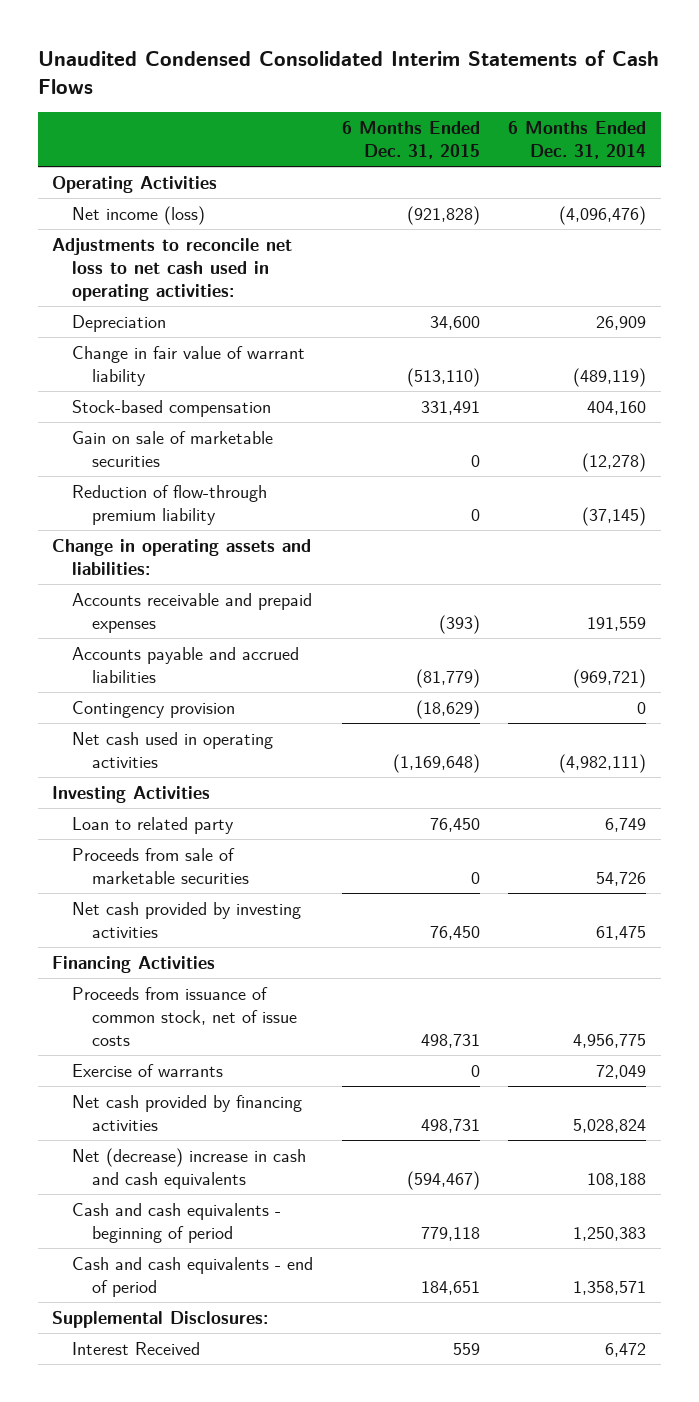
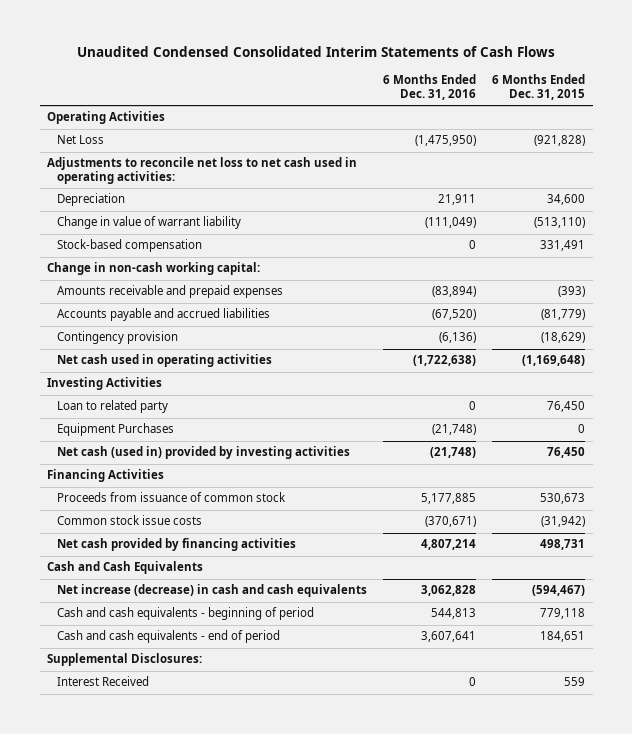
[508,121,647,159] 6 Months Ended Dec. 31, 2014 -> none
none -> [382,74,476,101] 6 Months Ended Dec. 31, 2016
[72,205,206,225] Net income (loss) -> [57,135,105,145] Net Loss
[72,345,306,386] Change in fair value of warrant liability -> [57,216,242,230] Change in value of warrant liability
[72,430,274,467] Gain on sale of marketable securities -> none
[72,484,268,525] Reduction of flow-through premium liability -> none
[52,538,312,575] Change in operating assets and liabilities: -> [47,262,261,276] Change in non-cash working capital:
[72,592,313,633] Accounts receivable and prepaid expenses -> [57,285,284,299] Amounts receivable and prepaid expenses
[72,847,249,884] Proceeds from sale of marketable securities -> none
none -> [57,423,175,437] Equipment Purchases
[72,901,302,938] Net cash provided by investing activities -> [57,446,351,460] Net cash (used in) provided by investing activities
[72,1063,224,1077] Exercise of warrants -> none
[72,986,297,1046] Proceeds from issuance of common stock, net of issue costs -> [57,492,287,503] Proceeds from issuance of common stock
[420,1033,480,1048] 498,731 -> [539,493,585,505] 530,673
none -> [57,515,203,526] Common stock issue costs
none -> [47,561,204,575] Cash and Cash Equivalents
[72,1147,307,1189] Net (decrease) increase in cash and cash equivalents -> [57,584,368,598] Net increase (decrease) in cash and cash equivalents

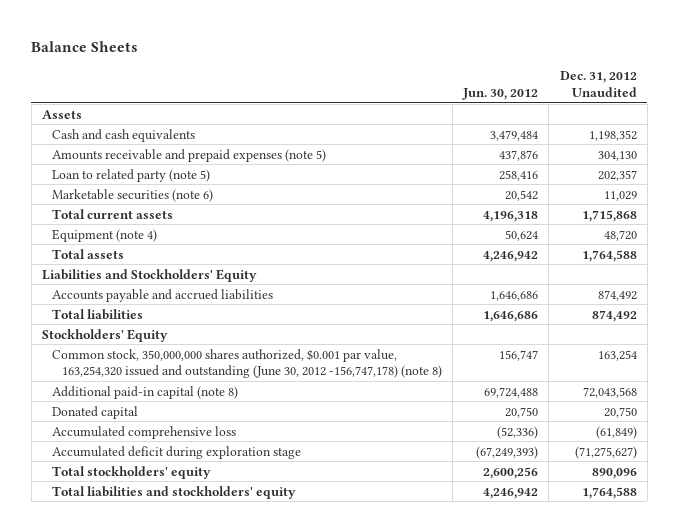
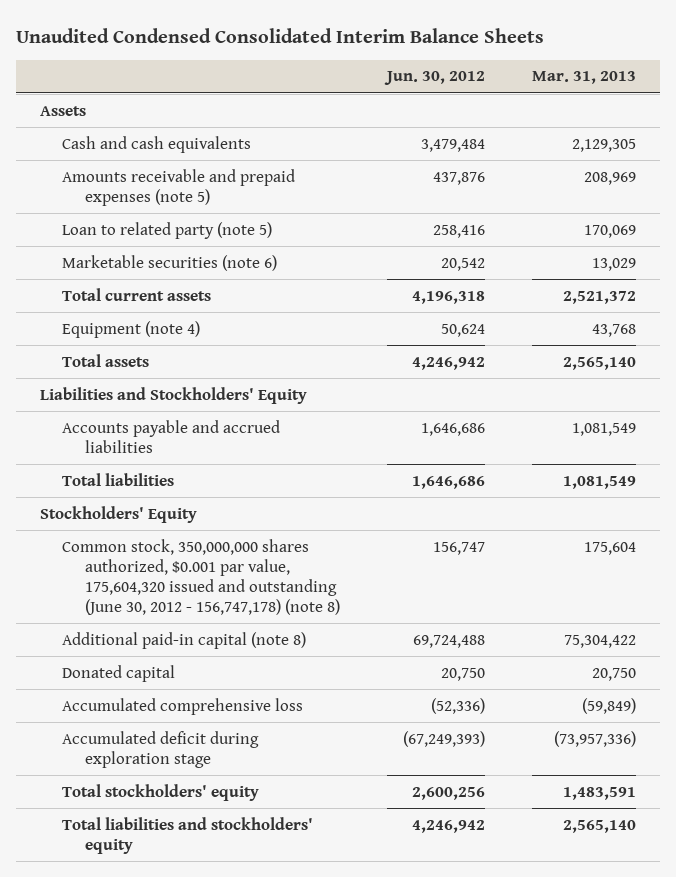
[31,41,139,53] Balance Sheets -> [16,27,545,43] Unaudited Condensed Consolidated Interim Balance Sheets
[559,71,637,98] Dec. 31, 2012 Unaudited -> none
none -> [532,71,637,85] Mar. 31, 2013
[51,348,442,379] Common stock, 350,000,000 shares authorized, $0.001 par value, 163,254,320 issued and outstanding (June 30, 2012 -156,747,178) (note 8) -> [62,538,341,615] Common stock, 350,000,000 shares authorized, $0.001 par value, 175,604,320 issued and outstanding (June 30, 2012 - 156,747,178) (note 8)

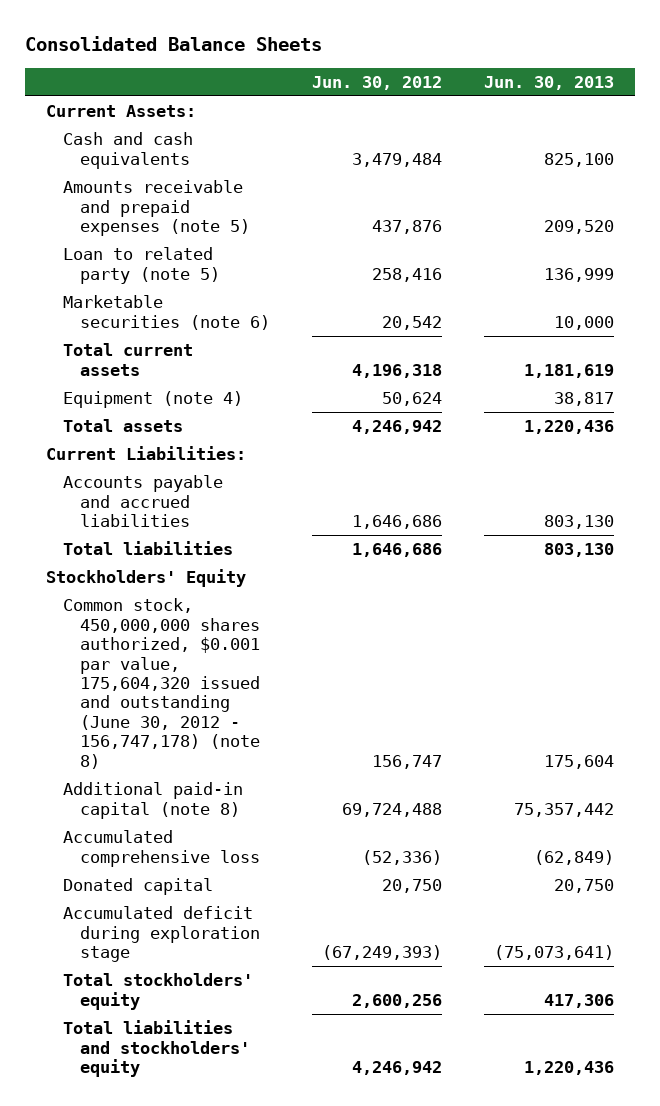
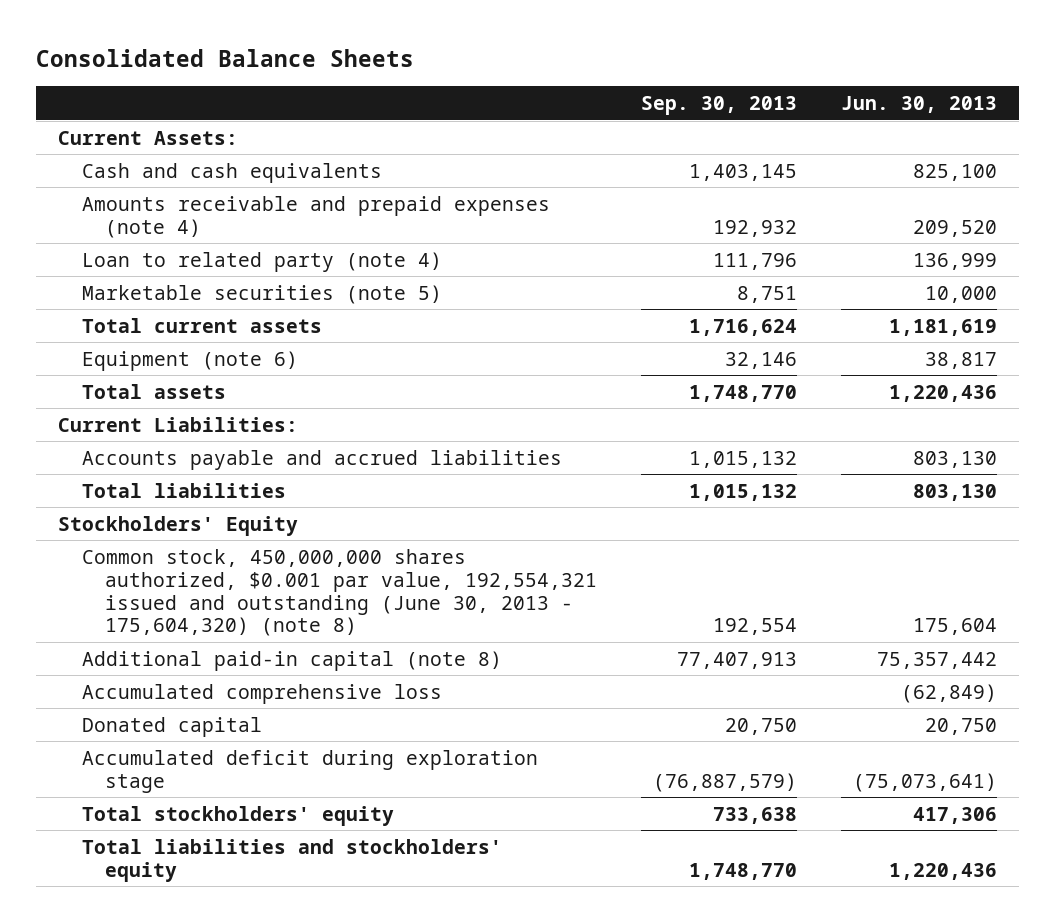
[312,75,443,90] Jun. 30, 2012 -> none
none -> [641,96,798,116] Sep. 30, 2013
[63,180,251,237] Amounts receivable and prepaid expenses (note 5) -> [81,195,550,238] Amounts receivable and prepaid expenses (note 4)
[63,247,221,284] Loan to related party (note 5) -> [81,251,442,272] Loan to related party (note 4)
[63,295,271,330] Marketable securities (note 6) -> [81,284,442,304] Marketable securities (note 5)
[63,391,244,409] Equipment (note 4) -> [81,350,298,371] Equipment (note 6)
[63,598,261,769] Common stock, 450,000,000 shares authorized, $0.001 par value, 175,604,320 issued and outstanding (June 30, 2012 - 156,747,178) (note 8) -> [81,548,597,637] Common stock, 450,000,000 shares authorized, $0.001 par value, 192,554,321 issued and outstanding (June 30, 2013 - 175,604,320) (note 8)

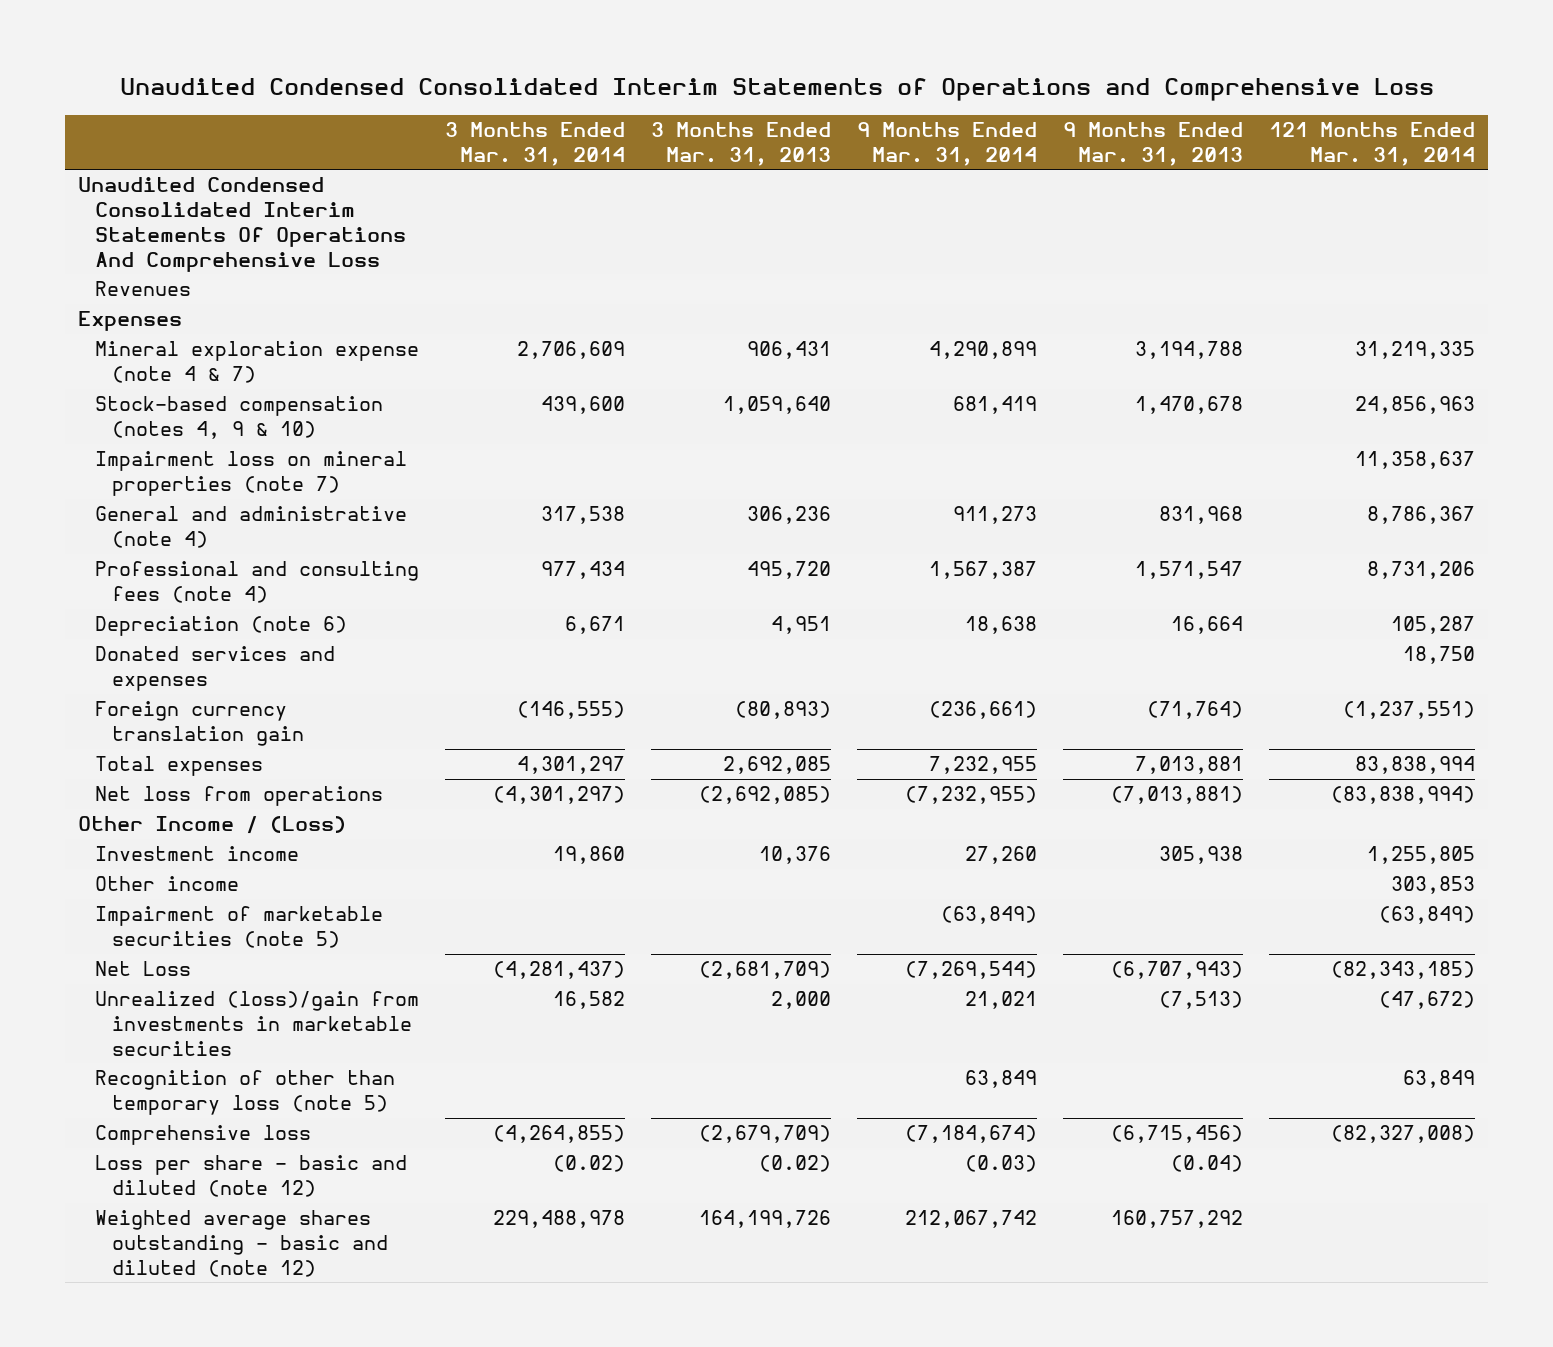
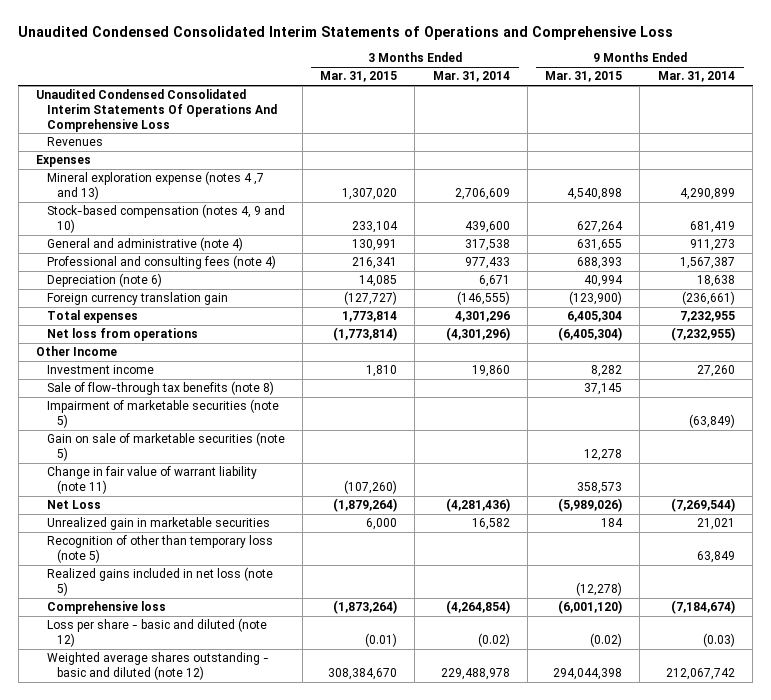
[651,121,832,166] 3 Months Ended Mar. 31, 2013 -> none
[1063,121,1244,166] 9 Months Ended Mar. 31, 2013 -> none
[1269,121,1476,166] 121 Months Ended Mar. 31, 2014 -> none
none -> [320,71,398,83] Mar. 31, 2015
none -> [545,71,623,83] Mar. 31, 2015
[94,451,407,497] Impairment loss on mineral properties (note 7) -> none
[94,341,419,384] Mineral exploration expense (note 4 & 7) -> [46,171,264,200] Mineral exploration expense (notes 4 ,7 and 13)
[94,396,383,440] Stock-based compensation (notes 4, 9 & 10) -> [46,204,285,233] Stock-based compensation (notes 4, 9 and 10)
[541,561,626,580] 977,434 -> [464,257,510,270] 977,433
[94,646,335,692] Donated services and expenses -> none
[517,756,626,775] 4,301,297 -> [454,311,510,323] 4,301,296
[493,786,626,805] (4,301,297) -> [445,327,510,342] (4,301,296)
[78,816,347,835] Other Income / (Loss) -> [35,346,117,357] Other Income
[94,876,239,892] Other income -> none
none -> [46,381,274,396] Sale of flow-through tax benefits (note 8)
none -> [46,432,285,461] Gain on sale of marketable securities (note 5)
none -> [46,466,257,494] Change in fair value of warrant liability (note 11)
[493,961,626,980] (4,281,437) -> [445,498,510,513] (4,281,436)
[94,991,419,1056] Unrealized (loss)/gain from investments in marketable securities -> [46,517,270,531] Unrealized gain in marketable securities
none -> [46,567,273,596] Realized gains included in net loss (note 5)
[493,1125,626,1144] (4,264,855) -> [445,600,510,615] (4,264,854)

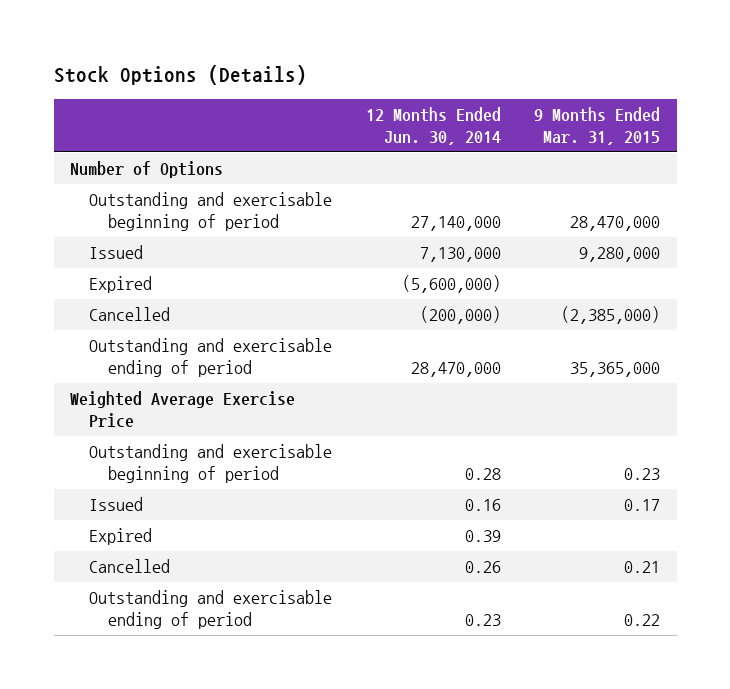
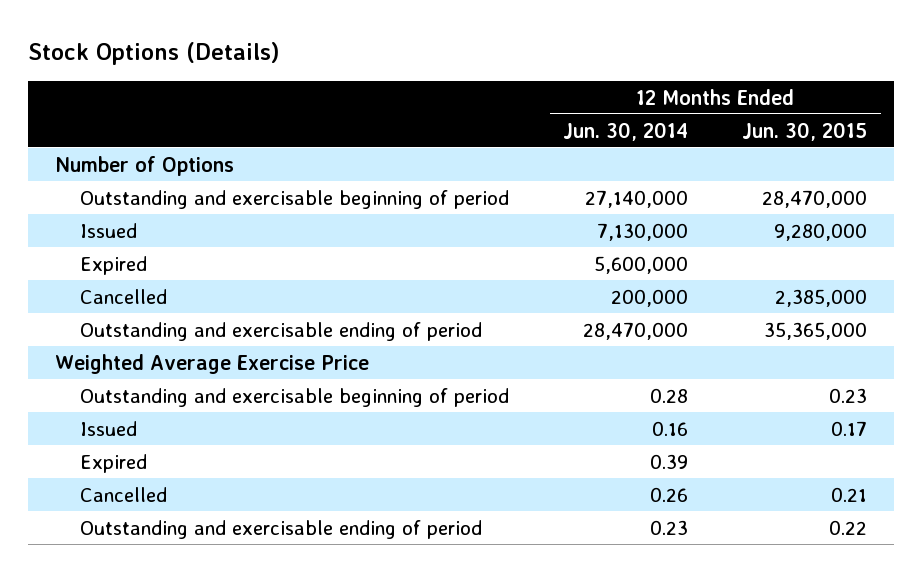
[534,107,661,146] 9 Months Ended Mar. 31, 2015 -> none
none -> [742,121,868,141] Jun. 30, 2015
[401,275,501,294] (5,600,000) -> [594,255,689,274] 5,600,000
[419,306,501,325] (200,000) -> [611,288,689,307] 200,000

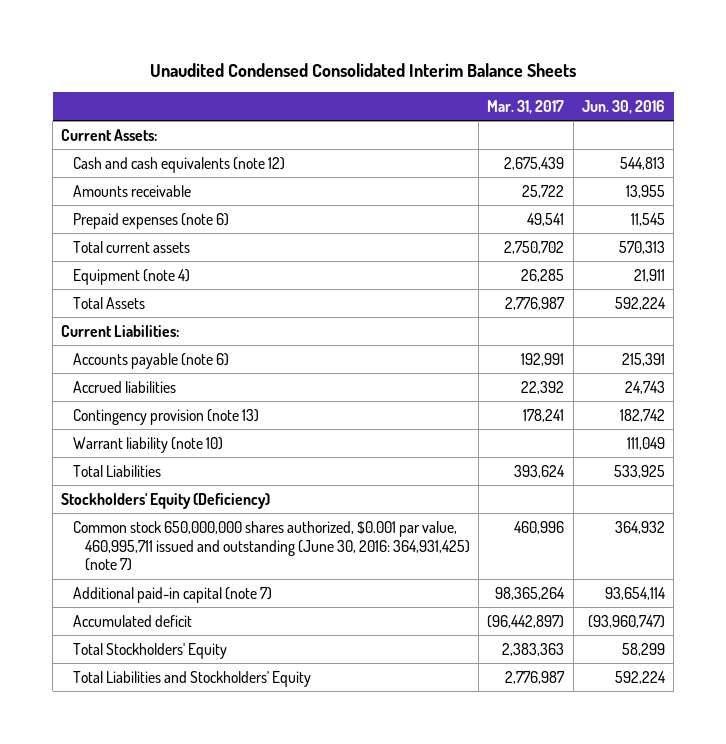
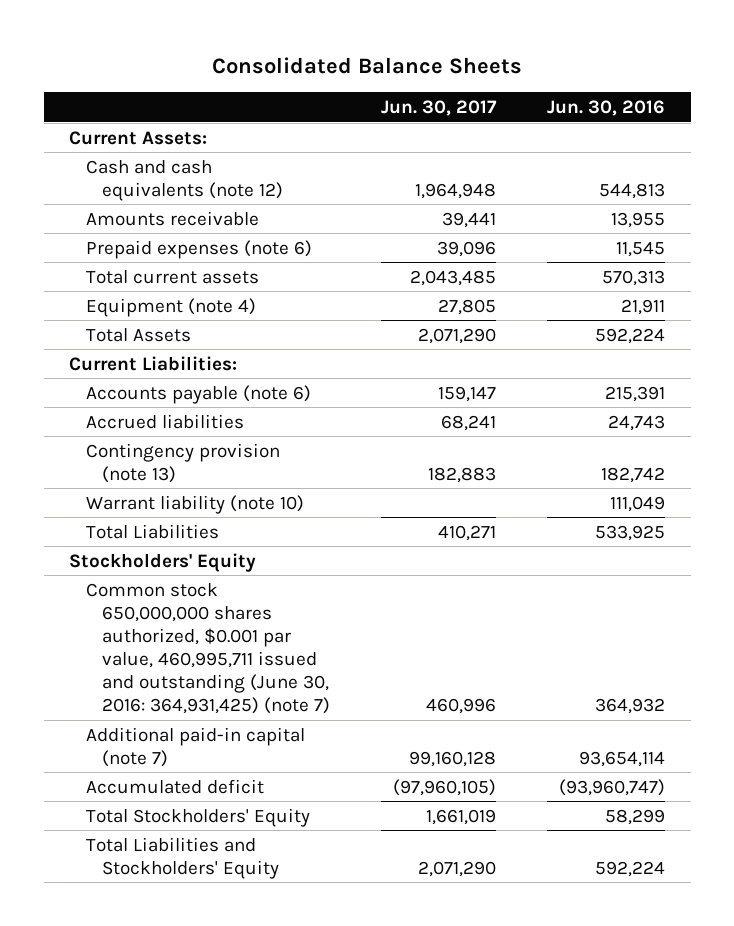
[150,62,577,77] Unaudited Condensed Consolidated Interim Balance Sheets -> [212,57,523,75] Consolidated Balance Sheets
[487,99,565,114] Mar. 31, 2017 -> none
none -> [381,100,498,117] Jun. 30, 2017
[61,492,271,509] Stockholders' Equity (Deficiency) -> [69,552,257,572] Stockholders' Equity

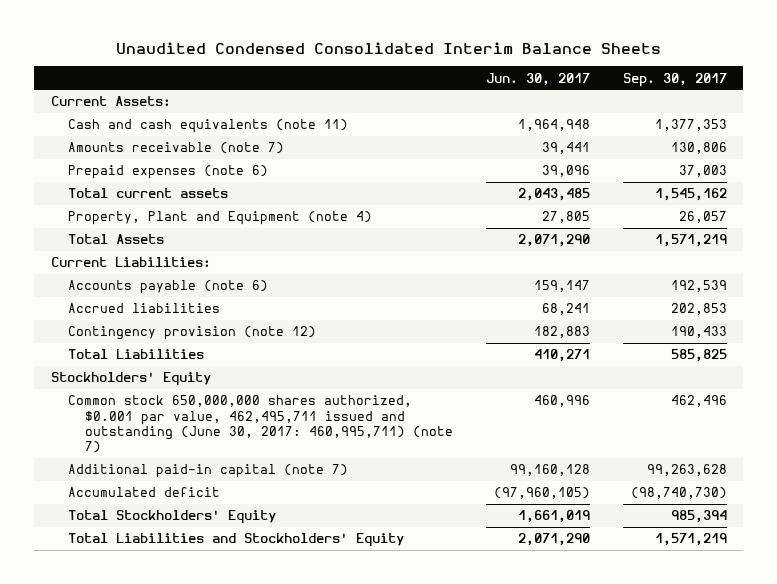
[212,57,523,75] Consolidated Balance Sheets -> [115,41,661,54] Unaudited Condensed Consolidated Interim Balance Sheets
[547,100,666,117] Jun. 30, 2016 -> none
none -> [622,72,727,87] Sep. 30, 2017
[85,159,284,201] Cash and cash equivalents (note 12) -> [67,119,348,134] Cash and cash equivalents (note 11)
[85,210,259,226] Amounts receivable -> [67,142,284,155] Amounts receivable (note 7)
[85,297,256,317] Equipment (note 4) -> [67,211,372,226] Property, Plant and Equipment (note 4)
[85,494,304,514] Warrant liability (note 10) -> none
[85,442,280,483] Contingency provision (note 13) -> [67,326,316,341] Contingency provision (note 12)
[85,582,331,715] Common stock 650,000,000 shares authorized, $0.001 par value, 460,995,711 issued and outstanding (June 30, 2016: 364,931,425) (note 7) -> [67,395,454,453] Common stock 650,000,000 shares authorized, $0.001 par value, 462,495,711 issued and outstanding (June 30, 2017: 460,995,711) (note 7)

